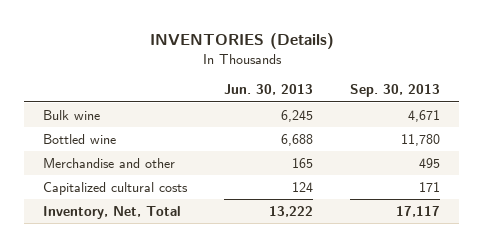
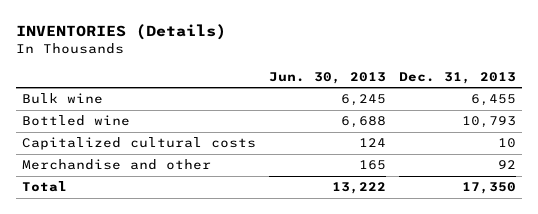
[350,84,441,98] Sep. 30, 2013 -> none
none -> [399,71,517,84] Dec. 31, 2013
[42,157,175,168] Merchandise and other -> [22,159,212,171] Merchandise and other
[42,205,181,219] Inventory, Net, Total -> [22,181,68,193] Total

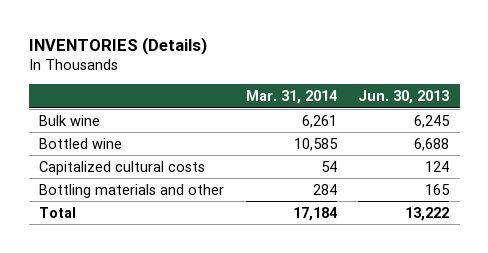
[399,71,517,84] Dec. 31, 2013 -> none
none -> [245,90,337,105] Mar. 31, 2014
[22,159,212,171] Merchandise and other -> [39,183,225,198] Bottling materials and other

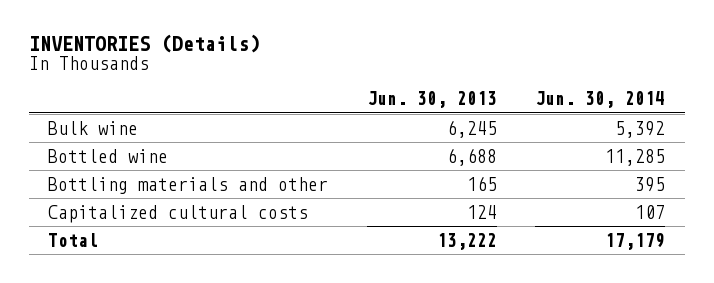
[245,90,337,105] Mar. 31, 2014 -> none
none -> [535,91,666,109] Jun. 30, 2014
[39,160,206,175] Capitalized cultural costs -> [48,204,309,223] Capitalized cultural costs

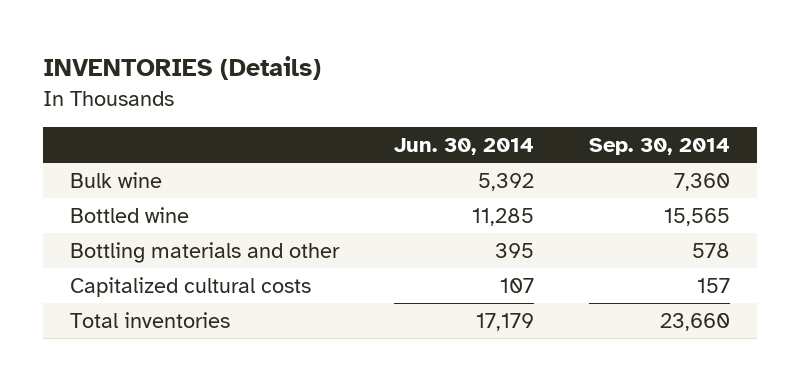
[366,91,497,109] Jun. 30, 2013 -> none
none -> [588,138,730,156] Sep. 30, 2014
[48,232,99,247] Total -> [70,311,231,328] Total inventories

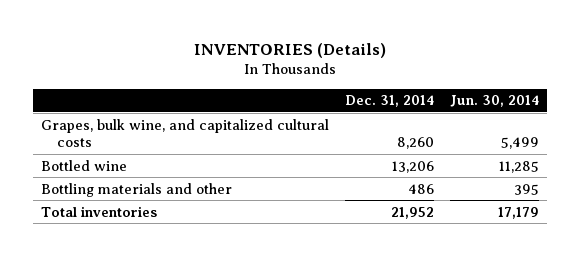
[588,138,730,156] Sep. 30, 2014 -> none
none -> [345,95,435,108] Dec. 31, 2014
[70,171,163,188] Bulk wine -> none
none -> [40,118,329,147] Grapes, bulk wine, and capitalized cultural costs
[70,276,312,297] Capitalized cultural costs -> none

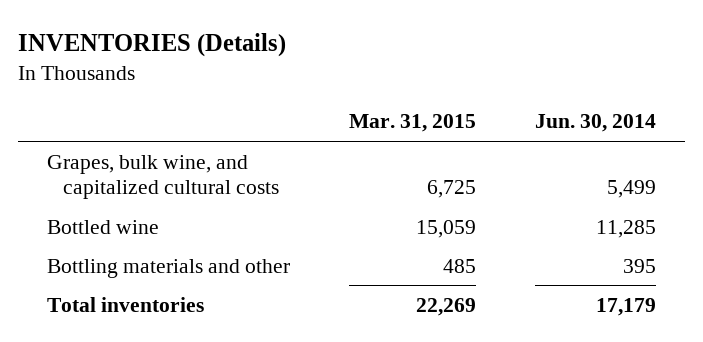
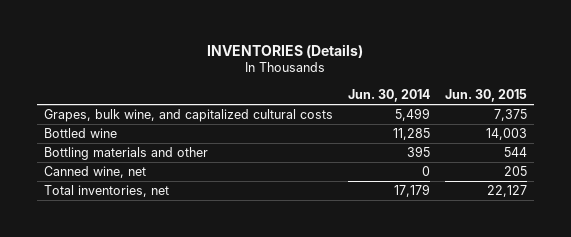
[349,114,477,133] Mar. 31, 2015 -> none
none -> [444,88,527,102] Jun. 30, 2015
none -> [44,166,147,179] Canned wine, net
[47,296,205,312] Total inventories -> [44,185,170,198] Total inventories, net

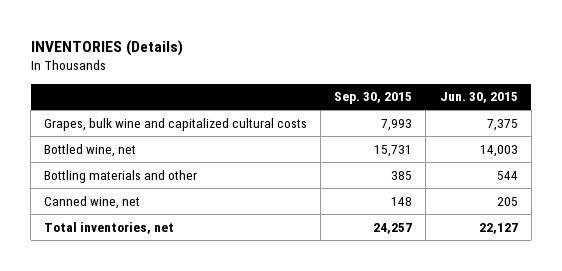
[347,88,430,102] Jun. 30, 2014 -> none
none -> [334,92,413,105] Sep. 30, 2015
[44,109,334,123] Grapes, bulk wine, and capitalized cultural costs -> [44,117,308,131] Grapes, bulk wine and capitalized cultural costs
[44,128,118,139] Bottled wine -> [44,143,137,157] Bottled wine, net

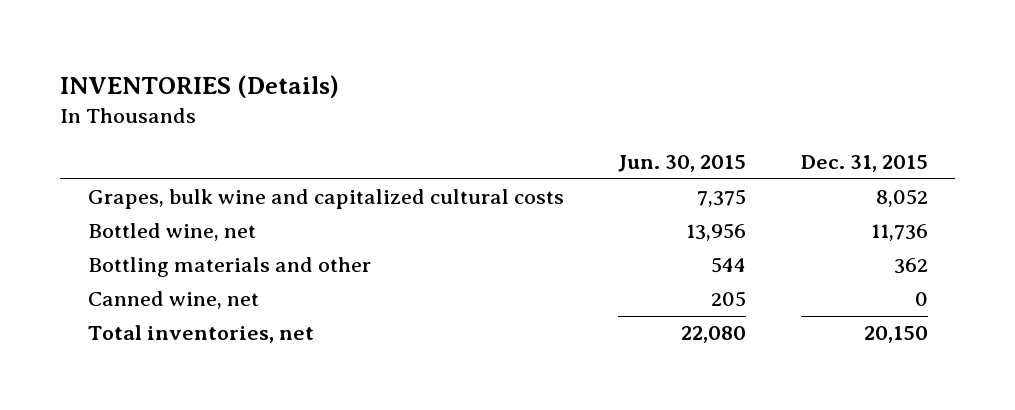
[334,92,413,105] Sep. 30, 2015 -> none
none -> [800,155,928,173] Dec. 31, 2015
[479,144,518,157] 14,003 -> [686,223,747,242] 13,956
[478,222,518,234] 22,127 -> [681,326,747,344] 22,080

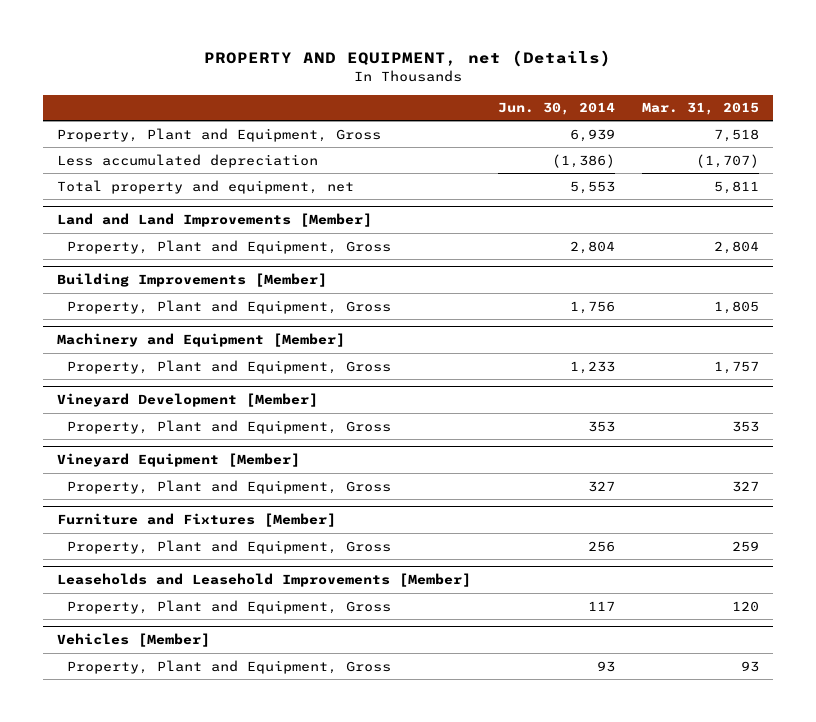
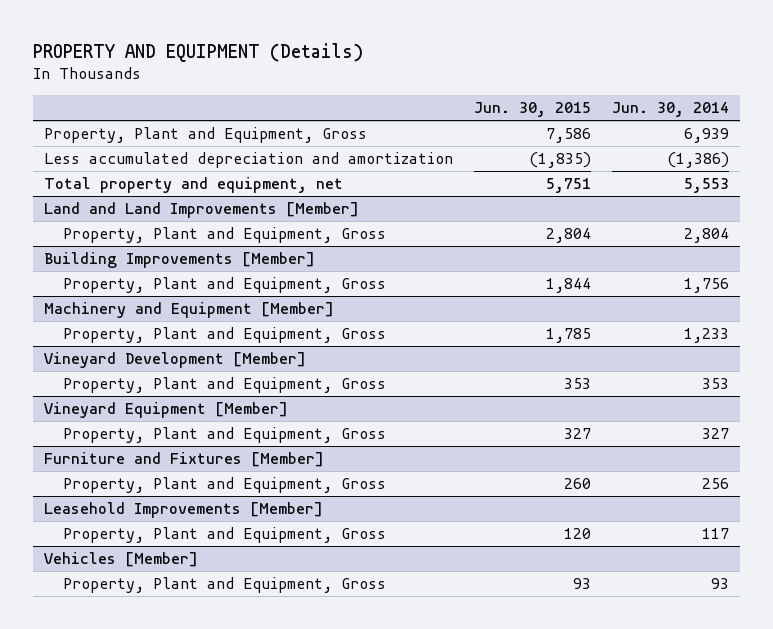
[204,50,612,68] PROPERTY AND EQUIPMENT, net (Details) -> [32,42,363,62] PROPERTY AND EQUIPMENT (Details)
[642,102,760,116] Mar. 31, 2015 -> none
none -> [473,102,591,118] Jun. 30, 2015
[56,153,318,168] Less accumulated depreciation -> [43,152,453,169] Less accumulated depreciation and amortization
[56,573,471,588] Leaseholds and Leasehold Improvements [Member] -> [43,502,323,519] Leasehold Improvements [Member]

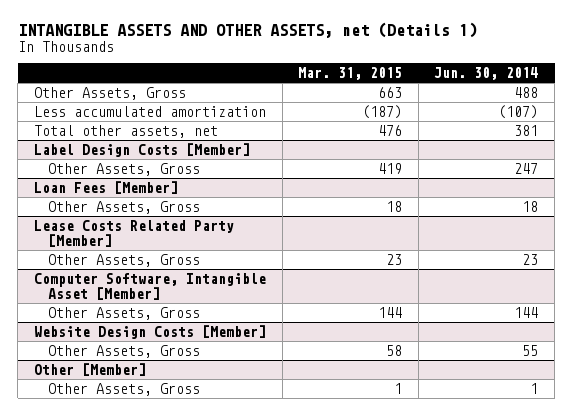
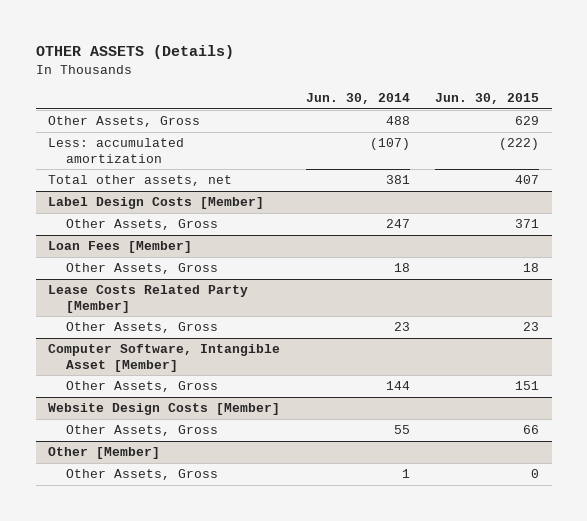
[17,21,477,38] INTANGIBLE ASSETS AND OTHER ASSETS, net (Details 1) -> [35,44,234,59] OTHER ASSETS (Details)
[298,67,403,81] Mar. 31, 2015 -> none
none -> [434,92,539,104] Jun. 30, 2015
[33,105,266,117] Less accumulated amortization -> [48,138,185,163] Less: accumulated amortization

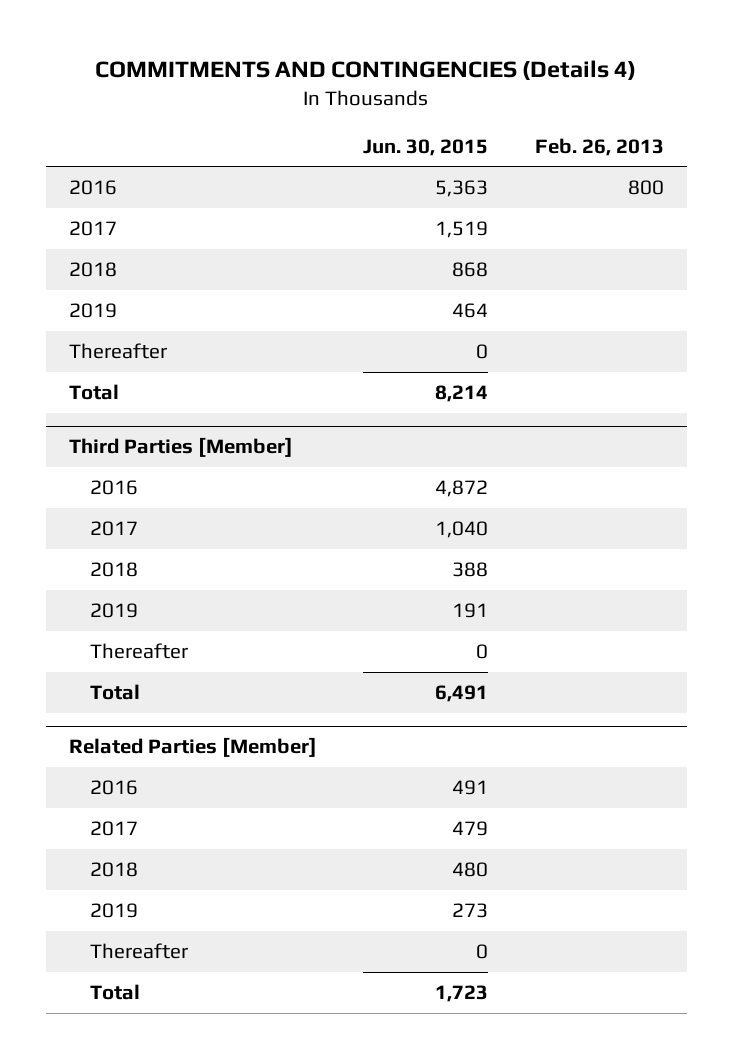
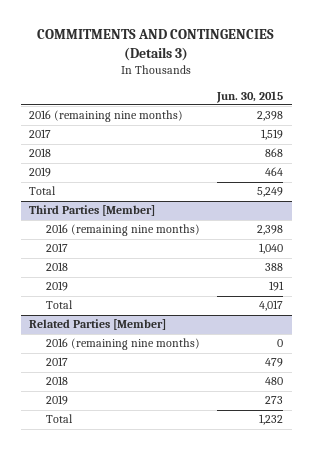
[95,60,637,81] COMMITMENTS AND CONTINGENCIES (Details 4) -> [37,29,275,61] COMMITMENTS AND CONTINGENCIES (Details 3)
[535,137,665,156] Feb. 26, 2013 -> none
[68,179,117,195] 2016 -> [29,110,184,123] 2016 (remaining nine months)
[435,179,489,197] 5,363 -> [256,111,283,122] 2,398
[68,342,167,359] Thereafter -> none
[435,384,489,402] 8,214 -> [256,187,283,198] 5,249
[90,479,139,495] 2016 -> [45,224,200,237] 2016 (remaining nine months)
[435,479,489,497] 4,872 -> [256,225,283,236] 2,398
[90,642,189,659] Thereafter -> none
[435,684,489,702] 6,491 -> [258,300,283,312] 4,017
[90,779,139,795] 2016 -> [45,338,200,351] 2016 (remaining nine months)
[452,779,489,795] 491 -> [276,339,283,348] 0
[90,942,189,959] Thereafter -> none
[435,984,489,1002] 1,723 -> [258,414,283,426] 1,232

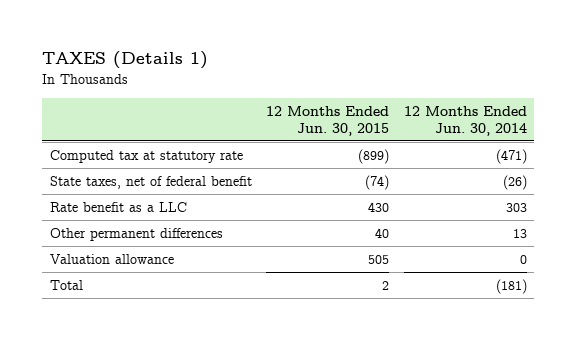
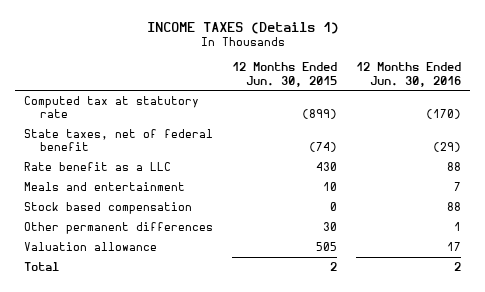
[42,51,209,70] TAXES (Details 1) -> [146,21,339,34] INCOME TAXES (Details 1)
[403,105,527,136] 12 Months Ended Jun. 30, 2014 -> none
none -> [355,62,461,87] 12 Months Ended Jun. 30, 2016
none -> [24,182,186,192] Meals and entertainment
none -> [24,202,193,215] Stock based compensation
[375,227,390,238] 40 -> [323,222,338,232] 30

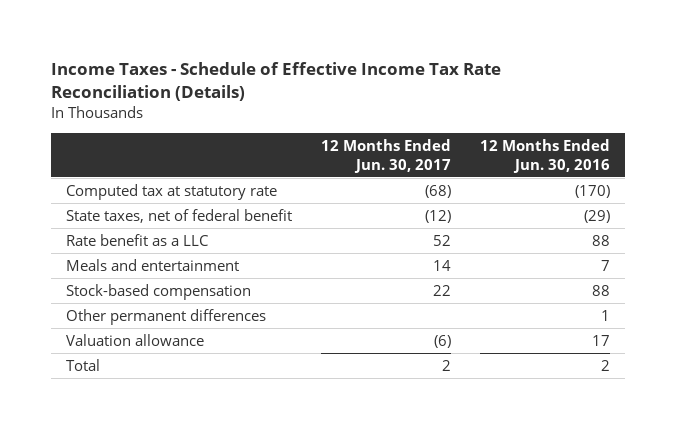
[146,21,339,34] INCOME TAXES (Details 1) -> [51,61,502,101] Income Taxes - Schedule of Effective Income Tax Rate Reconciliation (Details)
[232,62,338,87] 12 Months Ended Jun. 30, 2015 -> none
none -> [321,138,452,173] 12 Months Ended Jun. 30, 2017
[24,202,193,215] Stock based compensation -> [65,283,251,300] Stock-based compensation

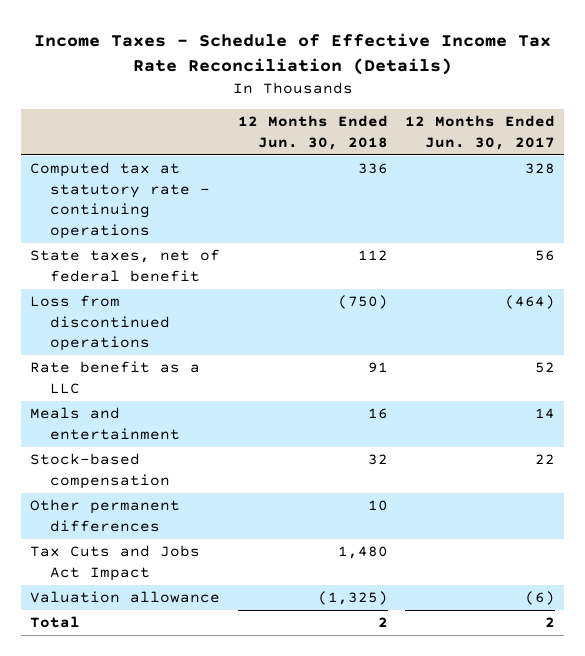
[480,138,611,173] 12 Months Ended Jun. 30, 2016 -> none
none -> [237,115,388,150] 12 Months Ended Jun. 30, 2018
[65,183,277,200] Computed tax at statutory rate -> [30,162,211,240] Computed tax at statutory rate - continuing operations
[425,184,452,198] (68) -> [525,163,556,175] 328
[425,209,452,223] (12) -> [535,250,556,262] 56
none -> [30,295,171,352] Loss from discontinued operations
none -> [30,545,201,581] Tax Cuts and Jobs Act Impact

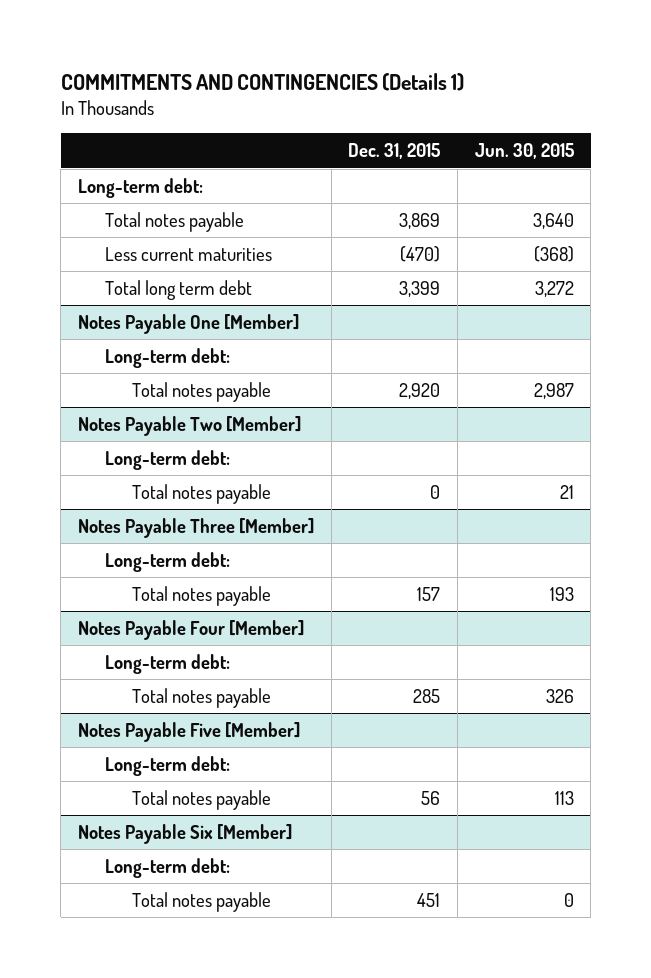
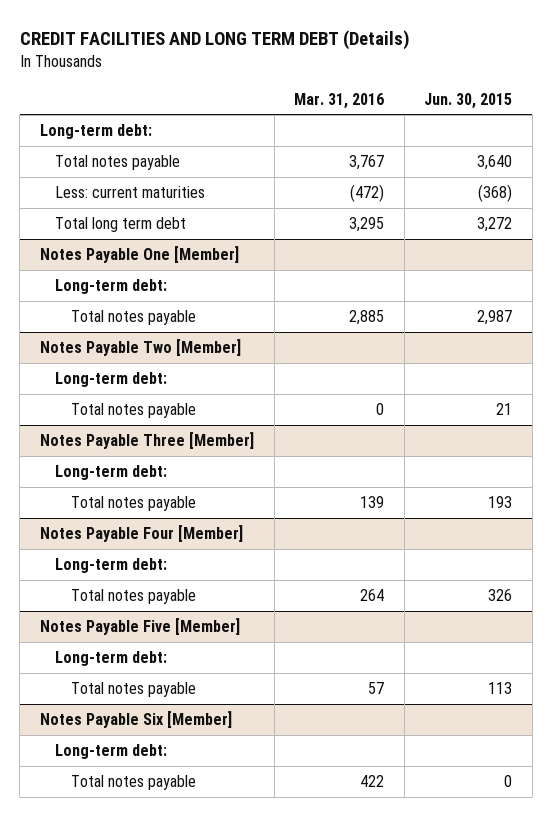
[60,72,464,91] COMMITMENTS AND CONTINGENCIES (Details 1) -> [19,30,410,51] CREDIT FACILITIES AND LONG TERM DEBT (Details)
[348,143,441,160] Dec. 31, 2015 -> none
none -> [294,92,385,109] Mar. 31, 2016
[104,246,272,261] Less current maturities -> [55,186,206,199] Less: current maturities

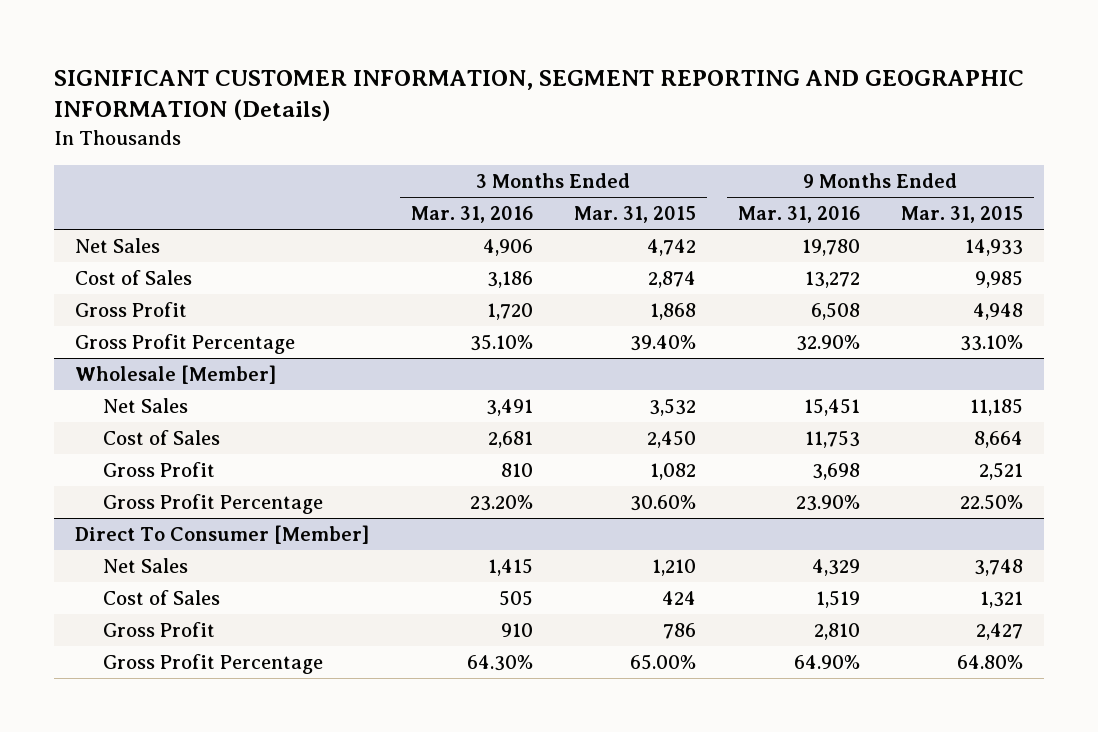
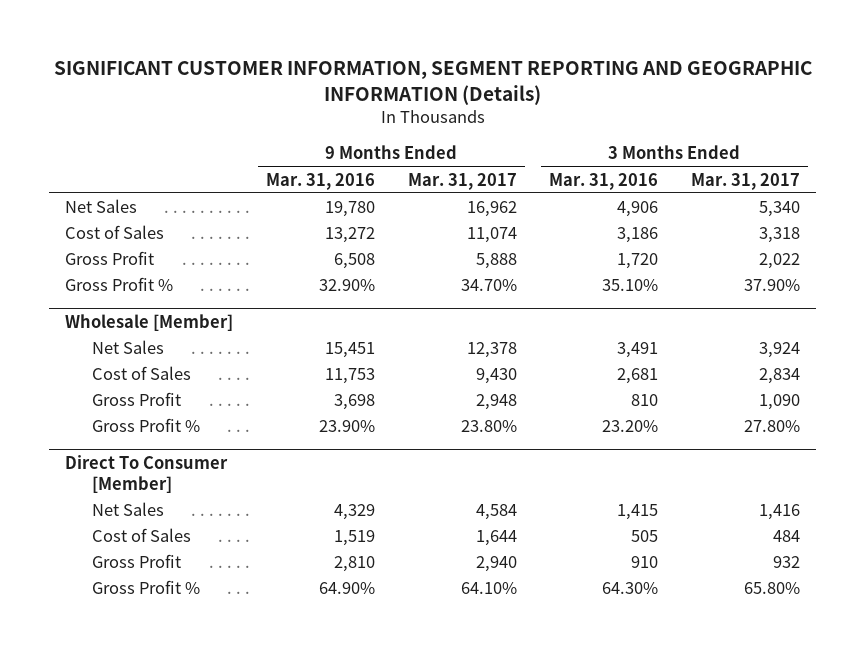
[574,206,697,224] Mar. 31, 2015 -> none
[901,206,1024,224] Mar. 31, 2015 -> none
none -> [407,172,517,190] Mar. 31, 2017
none -> [690,172,800,190] Mar. 31, 2017
[75,334,296,355] Gross Profit Percentage -> [65,277,174,292] Gross Profit %
[102,494,323,515] Gross Profit Percentage -> [91,418,200,433] Gross Profit %
[102,654,323,675] Gross Profit Percentage -> [91,580,200,595] Gross Profit %

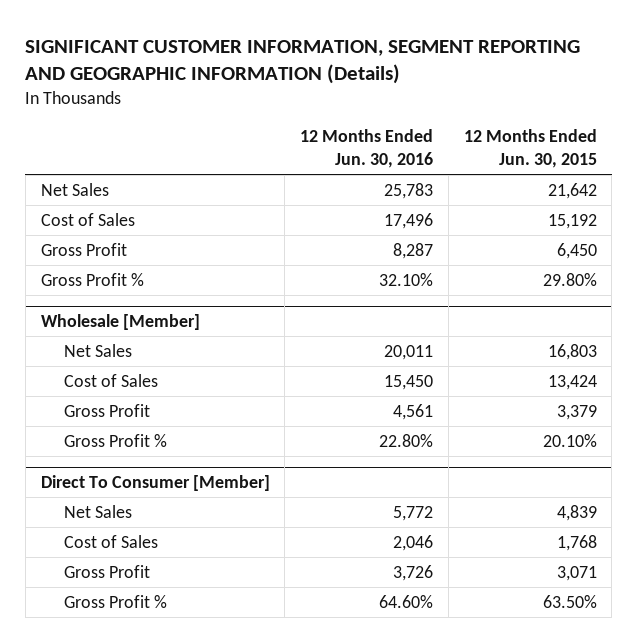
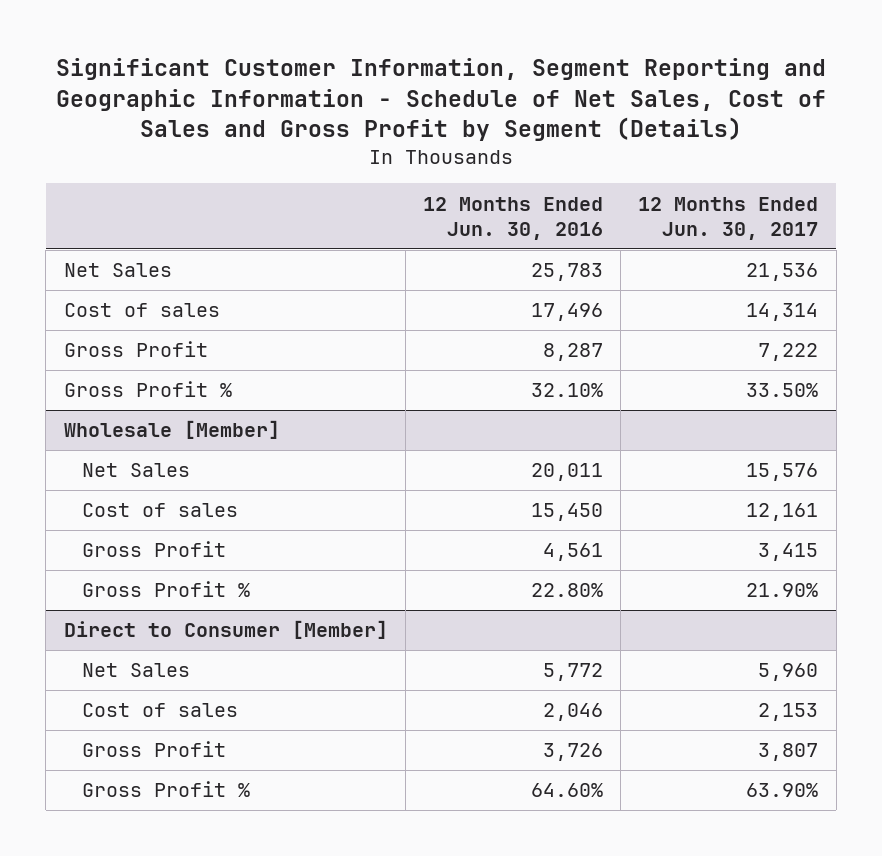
[25,39,581,85] SIGNIFICANT CUSTOMER INFORMATION, SEGMENT REPORTING AND GEOGRAPHIC INFORMATION (Details) -> [55,58,826,142] Significant Customer Information, Segment Reporting and Geographic Information - Schedule of Net Sales, Cost of Sales and Gross Profit by Segment (Details)
[463,129,597,169] 12 Months Ended Jun. 30, 2015 -> none
none -> [638,196,819,240] 12 Months Ended Jun. 30, 2017
[40,212,135,226] Cost of Sales -> [63,303,220,318] Cost of sales
[64,373,159,387] Cost of Sales -> [82,503,239,518] Cost of sales
[40,475,270,492] Direct To Consumer [Member] -> [63,620,388,640] Direct to Consumer [Member]
[64,534,159,548] Cost of Sales -> [82,703,239,718] Cost of sales

